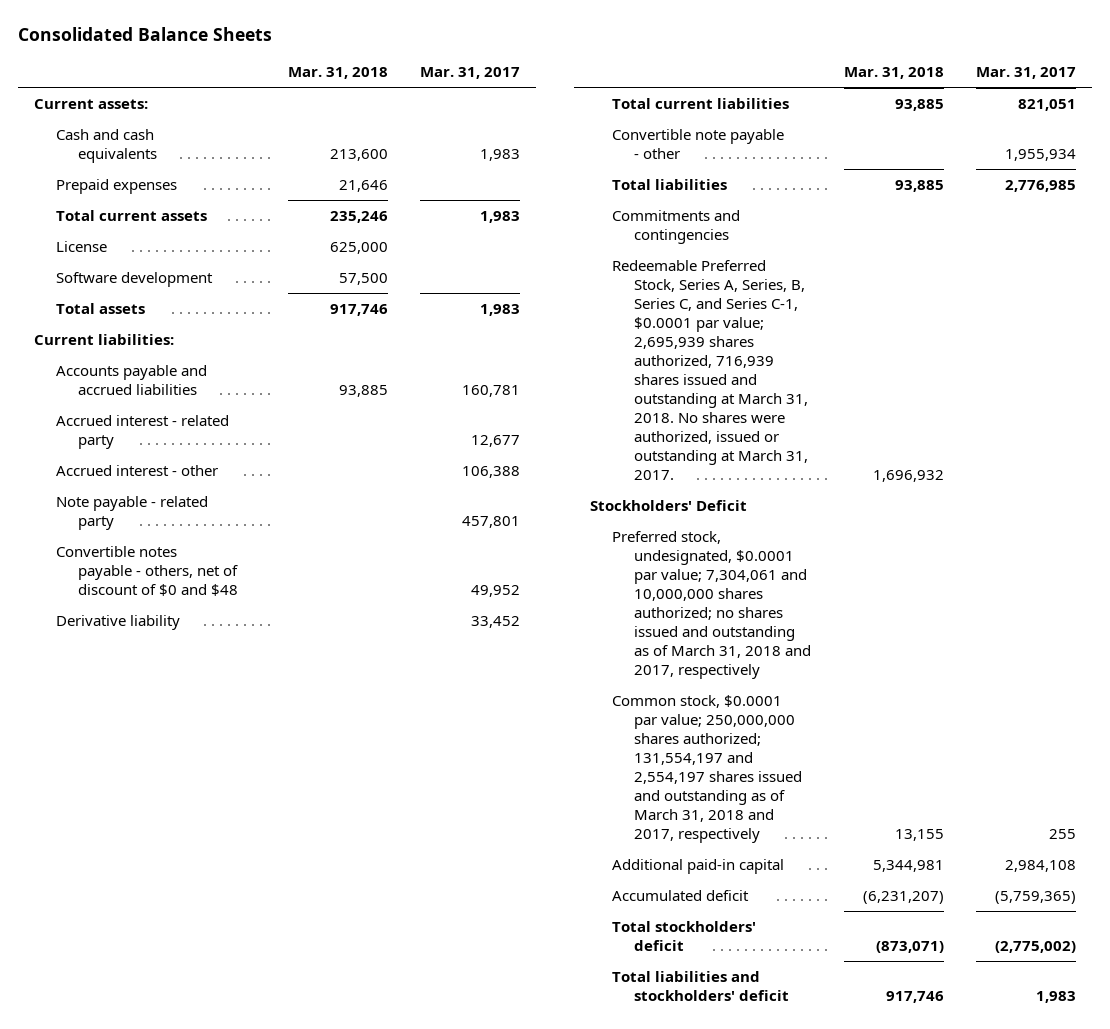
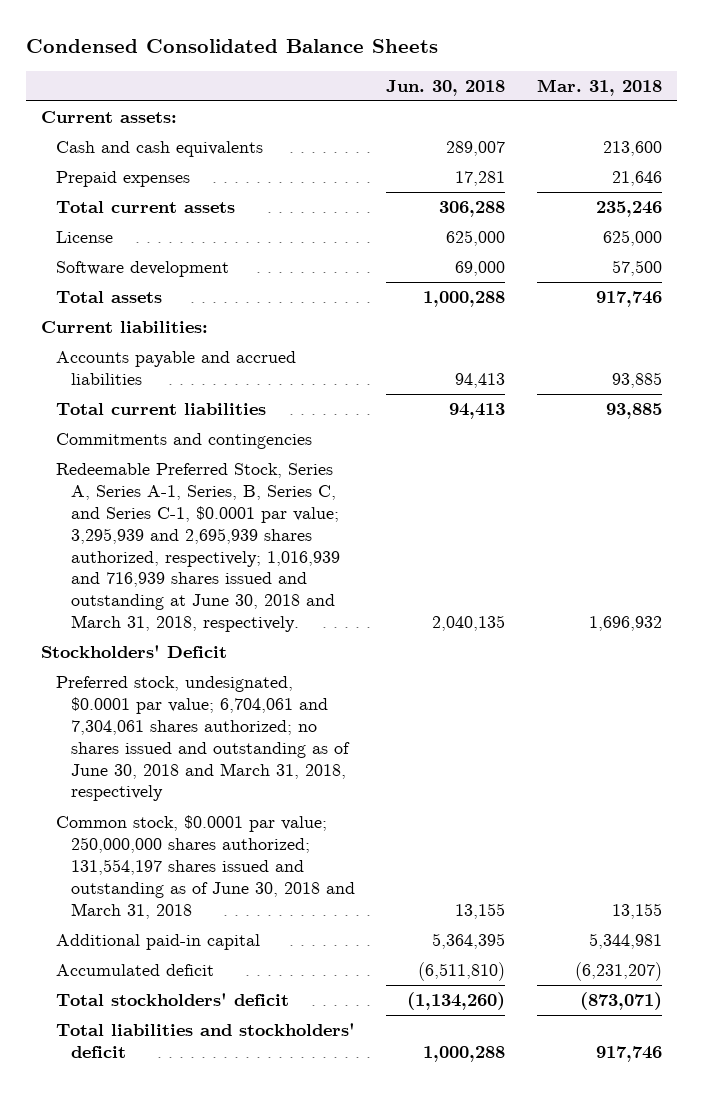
[17,27,272,42] Consolidated Balance Sheets -> [25,39,438,54] Condensed Consolidated Balance Sheets
[419,67,520,80] Mar. 31, 2017 -> none
none -> [386,79,506,96] Jun. 30, 2018
[55,414,229,449] Accrued interest - related party -> none
[55,464,218,476] Accrued interest - other -> none
[55,495,208,530] Note payable - related party -> none
[55,545,239,596] Convertible notes payable - others, net of discount of $0 and $48 -> none
[55,614,180,630] Derivative liability -> none
[612,128,785,159] Convertible note payable - other -> none
[612,178,728,190] Total liabilities -> none
[612,259,809,481] Redeemable Preferred Stock, Series A, Series, B, Series C, and Series C-1, $0.0001 par value; 2,695,939 shares authorized, 716,939 shares issued and outstanding at March 31, 2018. No shares were authorized, issued or outstanding at March 31, 2017. -> [56,463,341,633] Redeemable Preferred Stock, Series A, Series A-1, Series, B, Series C, and Series C-1, $0.0001 par value; 3,295,939 and 2,695,939 shares authorized, respectively; 1,016,939 and 716,939 shares issued and outstanding at June 30, 2018 and March 31, 2018, respectively.
[612,530,812,680] Preferred stock, undesignated, $0.0001 par value; 7,304,061 and 10,000,000 shares authorized; no shares issued and outstanding as of March 31, 2018 and 2017, respectively -> [56,676,351,802] Preferred stock, undesignated, $0.0001 par value; 6,704,061 and 7,304,061 shares authorized; no shares issued and outstanding as of June 30, 2018 and March 31, 2018, respectively
[612,694,803,844] Common stock, $0.0001 par value; 250,000,000 shares authorized; 131,554,197 and 2,554,197 shares issued and outstanding as of March 31, 2018 and 2017, respectively -> [56,815,356,919] Common stock, $0.0001 par value; 250,000,000 shares authorized; 131,554,197 shares issued and outstanding as of June 30, 2018 and March 31, 2018

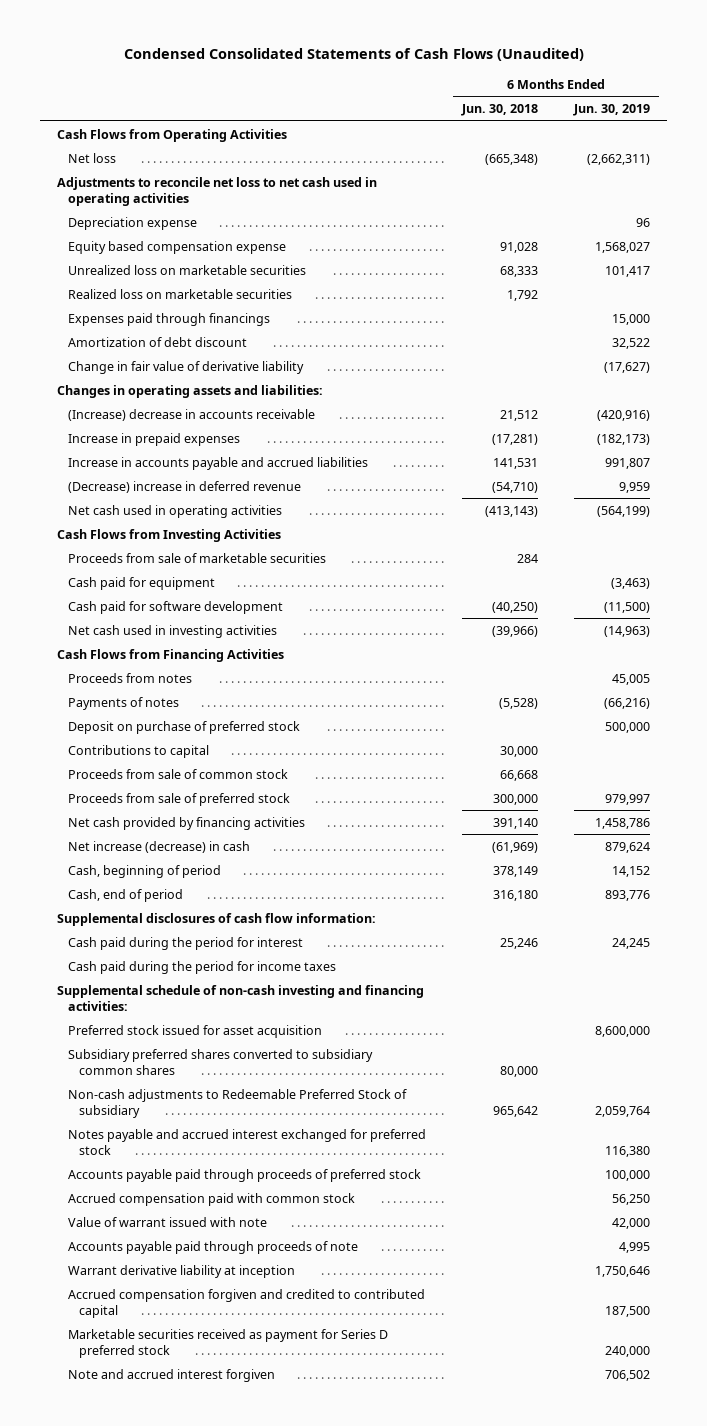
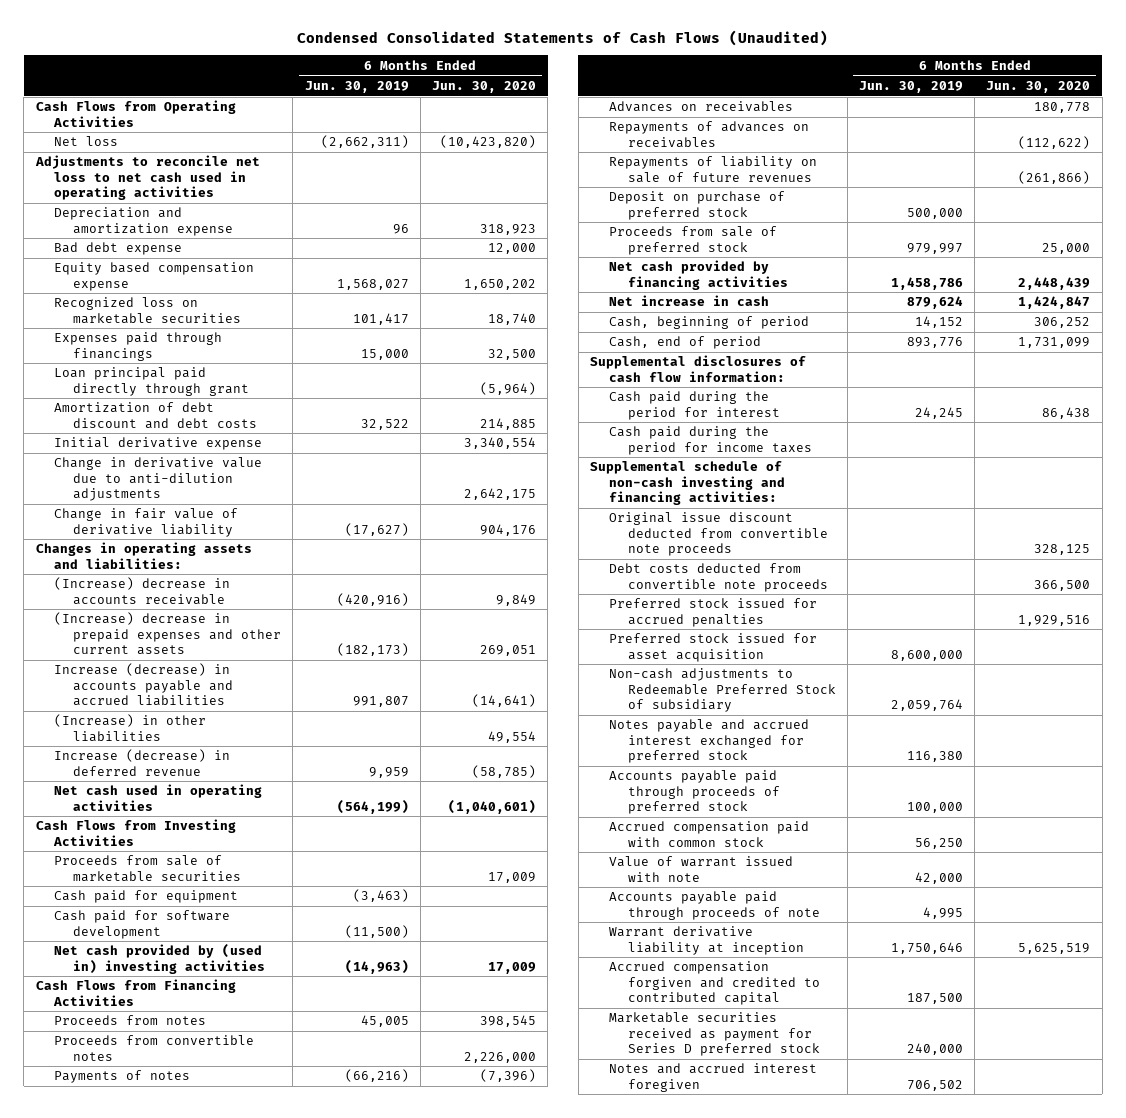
[461,104,539,117] Jun. 30, 2018 -> none
none -> [431,80,536,93] Jun. 30, 2020
[68,216,198,230] Depreciation expense -> [54,207,234,236] Depreciation and amortization expense
none -> [54,242,183,256] Bad debt expense
[68,288,293,299] Realized loss on marketable securities -> none
[68,264,307,275] Unrealized loss on marketable securities -> [54,297,242,324] Recognized loss on marketable securities
none -> [54,367,250,396] Loan principal paid directly through grant
[68,336,248,347] Amortization of debt discount -> [54,402,258,429] Amortization of debt discount and debt costs
none -> [54,437,263,451] Initial derivative expense
none -> [54,457,263,502] Change in derivative value due to anti-dilution adjustments
[68,432,241,446] Increase in prepaid expenses -> [54,612,282,656] (Increase) decrease in prepaid expenses and other current assets
[68,456,369,470] Increase in accounts payable and accrued liabilities -> [54,663,234,707] Increase (decrease) in accounts payable and accrued liabilities
none -> [54,714,207,742] (Increase) in other liabilities
[68,480,302,493] (Decrease) increase in deferred revenue -> [54,749,231,776] Increase (decrease) in deferred revenue
[68,624,278,638] Net cash used in investing activities -> [54,944,266,974] Net cash provided by (used in) investing activities
none -> [54,1035,255,1061] Proceeds from convertible notes
none -> [608,101,793,113] Advances on receivables
none -> [608,121,809,148] Repayments of advances on receivables
none -> [608,156,817,183] Repayments of liability on sale of future revenues
[68,744,210,758] Contributions to capital -> none
[68,768,289,779] Proceeds from sale of common stock -> none
[68,840,251,853] Net increase (decrease) in cash -> [608,295,769,307] Net increase in cash
none -> [608,512,828,557] Original issue discount deducted from convertible note proceeds
none -> [608,563,828,592] Debt costs deducted from convertible note proceeds
none -> [608,598,817,627] Preferred stock issued for accrued penalties
[68,1048,374,1075] Subsidiary preferred shares converted to subsidiary common shares -> none
[68,1368,276,1382] Note and accrued interest forgiven -> [608,1063,817,1092] Notes and accrued interest foregiven

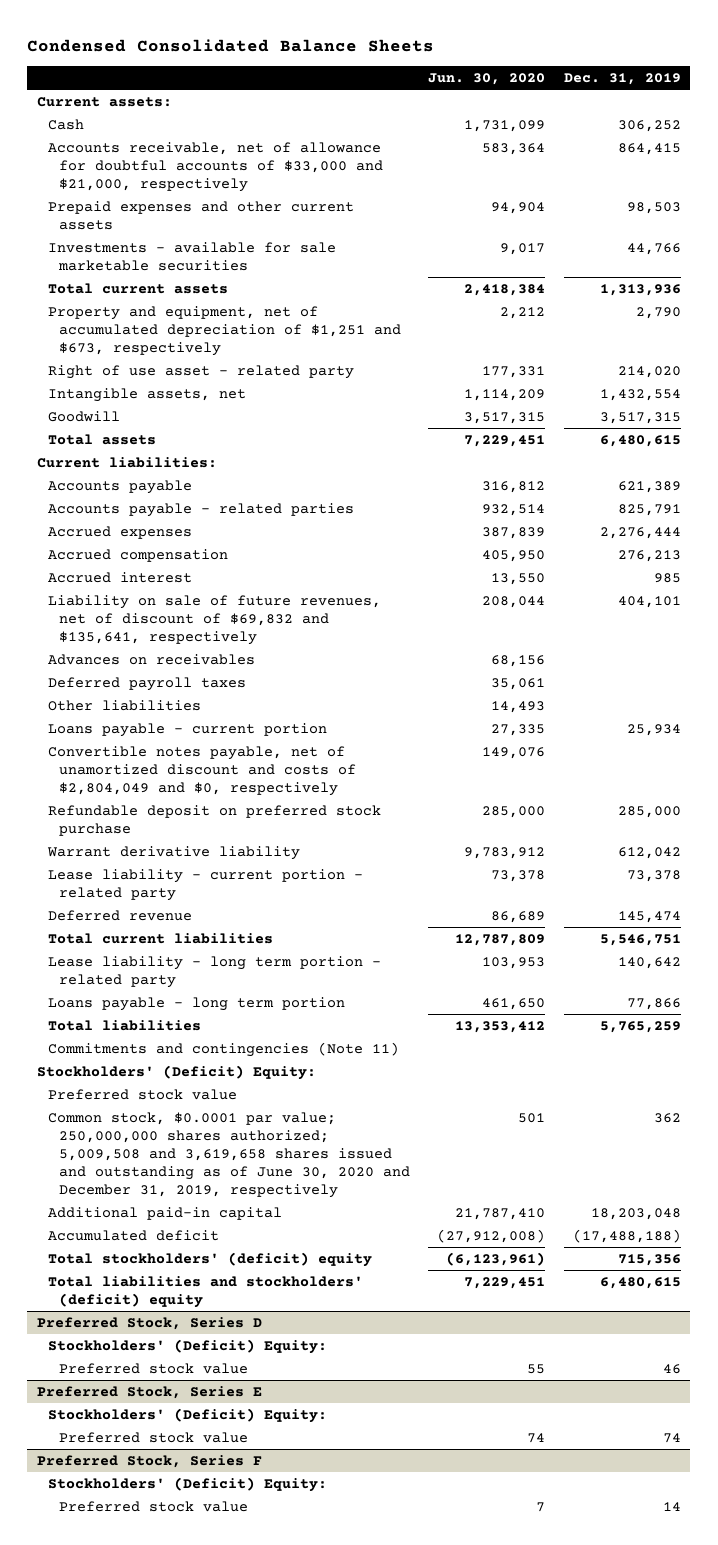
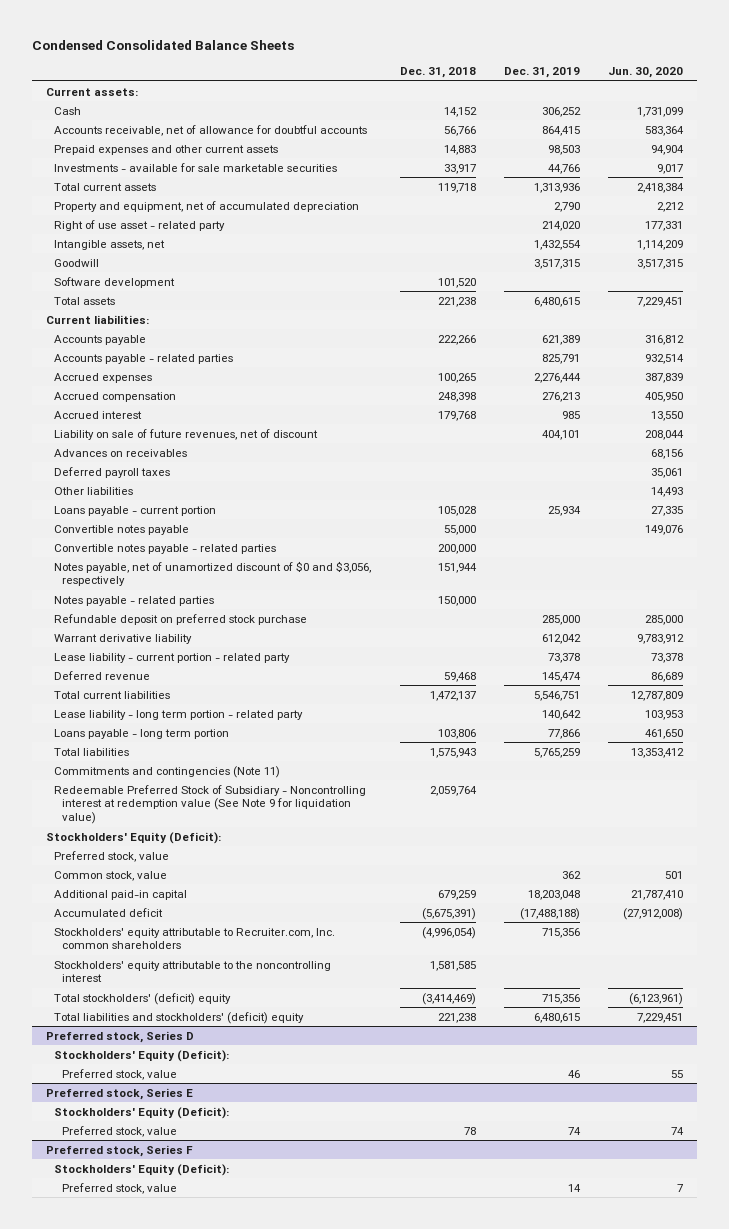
none -> [399,67,476,79] Dec. 31, 2018
[47,141,383,193] Accounts receivable, net of allowance for doubtful accounts of $33,000 and $21,000, respectively -> [54,124,368,136] Accounts receivable, net of allowance for doubtful accounts
[47,305,401,357] Property and equipment, net of accumulated depreciation of $1,251 and $673, respectively -> [54,200,360,212] Property and equipment, net of accumulated depreciation
none -> [54,276,176,288] Software development
[47,594,381,646] Liability on sale of future revenues, net of discount of $69,832 and $135,641, respectively -> [54,428,319,440] Liability on sale of future revenues, net of discount
[47,745,356,797] Convertible notes payable, net of unamortized discount and costs of $2,804,049 and $0, respectively -> [54,524,190,535] Convertible notes payable
none -> [54,543,277,554] Convertible notes payable - related parties
none -> [54,560,372,587] Notes payable, net of unamortized discount of $0 and $3,056, respectively
none -> [54,595,215,606] Notes payable - related parties
none -> [54,784,367,825] Redeemable Preferred Stock of Subsidiary - Noncontrolling interest at redemption value (See Note 9 for liquidation value)
[36,1064,316,1080] Stockholders' (Deficit) Equity: -> [46,831,222,844] Stockholders' Equity (Deficit):
[47,1088,237,1100] Preferred stock value -> [54,850,170,862] Preferred stock, value
[47,1111,410,1199] Common stock, $0.0001 par value; 250,000,000 shares authorized; 5,009,508 and 3,619,658 shares issued and outstanding as of June 30, 2020 and December 31, 2019, respectively -> [54,870,168,881] Common stock, value
none -> [54,927,336,950] Stockholders' equity attributable to Recruiter.com, Inc. common shareholders
none -> [54,960,332,983] Stockholders' equity attributable to the noncontrolling interest
[36,1316,262,1330] Preferred Stock, Series D -> [46,1030,195,1043] Preferred stock, Series D
[47,1338,327,1354] Stockholders' (Deficit) Equity: -> [54,1049,230,1062] Stockholders' Equity (Deficit):
[58,1362,248,1374] Preferred stock value -> [62,1068,178,1080] Preferred stock, value
[36,1385,262,1399] Preferred Stock, Series E -> [46,1087,194,1100] Preferred stock, Series E
[47,1407,327,1423] Stockholders' (Deficit) Equity: -> [54,1106,230,1119] Stockholders' Equity (Deficit):
[58,1431,248,1443] Preferred stock value -> [62,1125,178,1137] Preferred stock, value
[36,1454,262,1468] Preferred Stock, Series F -> [46,1144,194,1157] Preferred stock, Series F
[47,1476,327,1492] Stockholders' (Deficit) Equity: -> [54,1163,230,1176] Stockholders' Equity (Deficit):
[58,1500,248,1512] Preferred stock value -> [62,1182,178,1194] Preferred stock, value

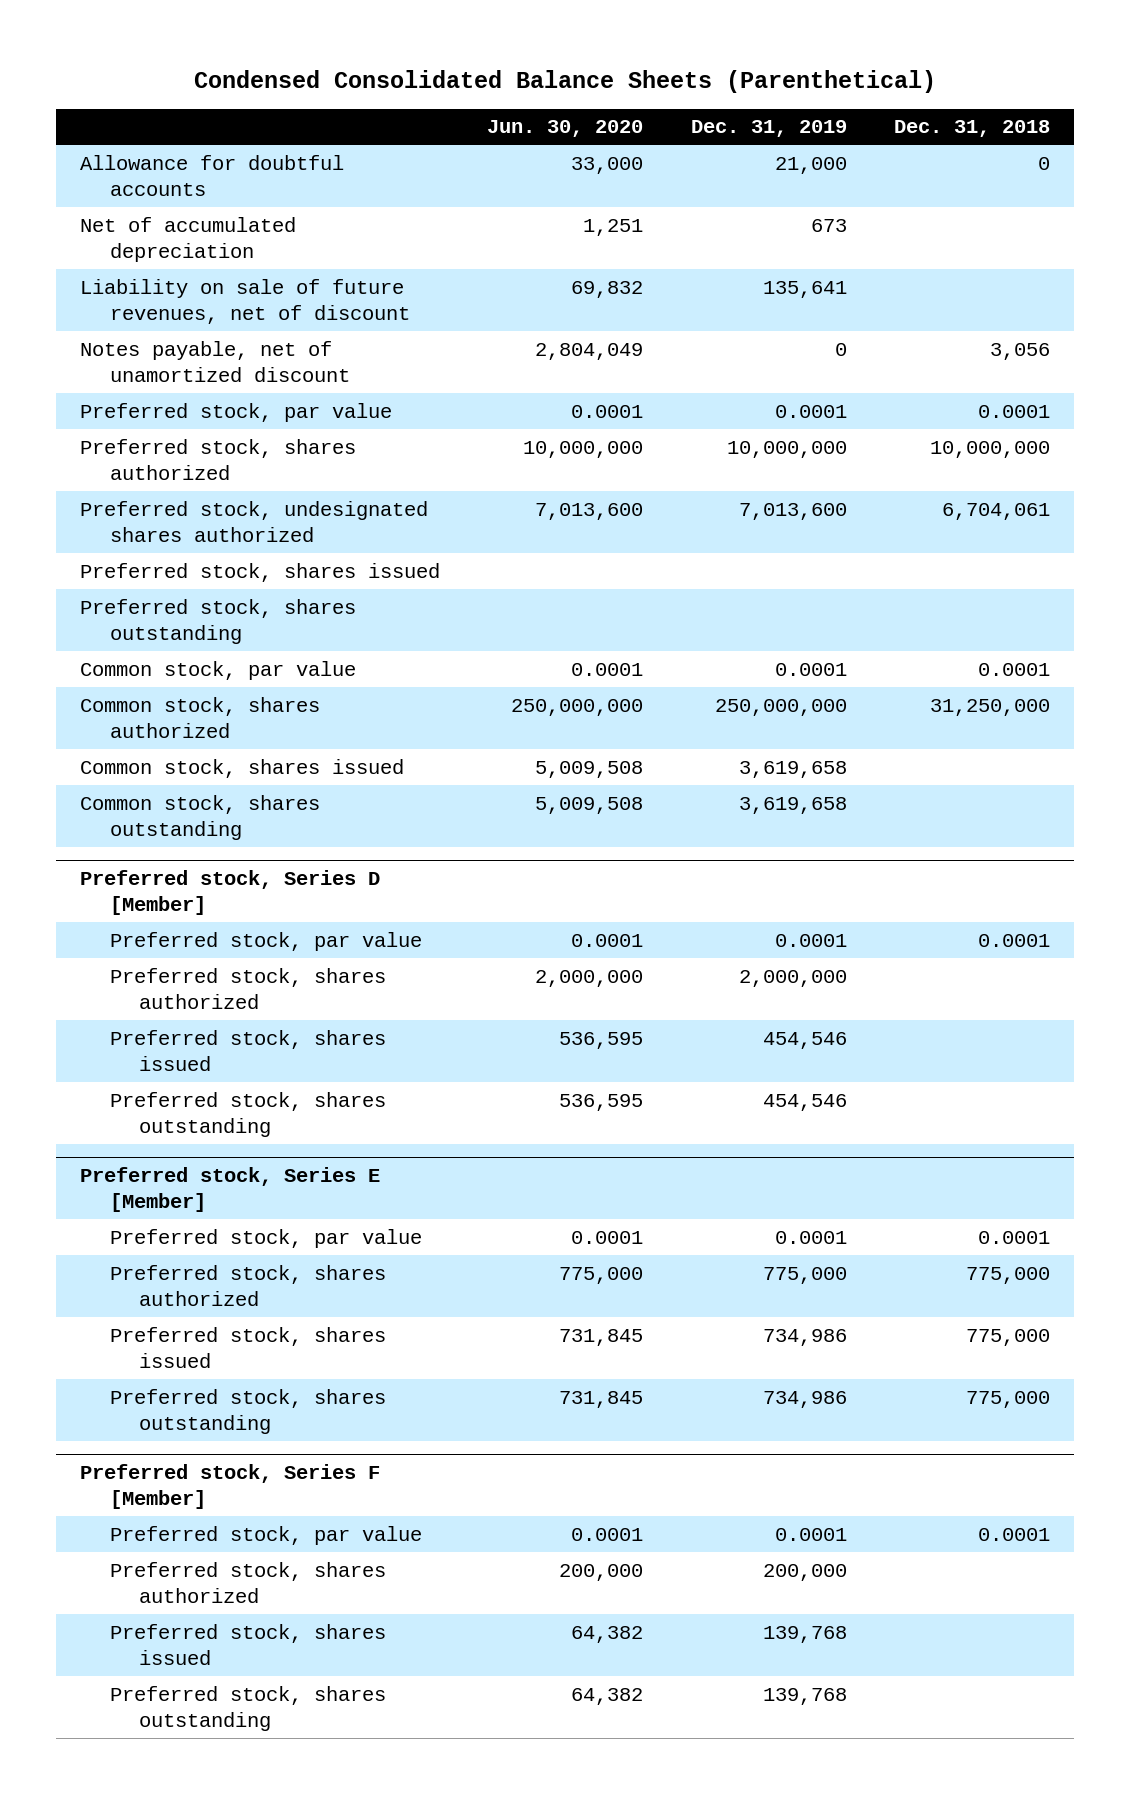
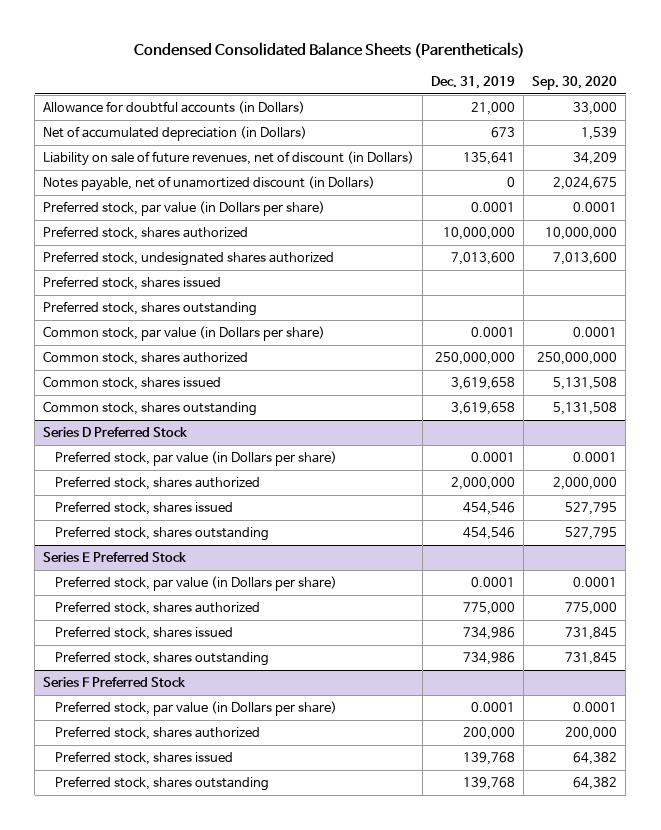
[194,70,937,94] Condensed Consolidated Balance Sheets (Parenthetical) -> [134,42,526,59] Condensed Consolidated Balance Sheets (Parentheticals)
[487,120,644,138] Jun. 30, 2020 -> none
[894,120,1051,138] Dec. 31, 2018 -> none
none -> [532,75,618,90] Sep. 30, 2020
[80,154,345,196] Allowance for doubtful accounts -> [43,101,306,115] Allowance for doubtful accounts (in Dollars)
[80,216,297,262] Net of accumulated depreciation -> [43,126,308,142] Net of accumulated depreciation (in Dollars)
[80,278,410,324] Liability on sale of future revenues, net of discount -> [43,151,415,167] Liability on sale of future revenues, net of discount (in Dollars)
[80,340,350,382] Notes payable, net of unamortized discount -> [43,176,376,192] Notes payable, net of unamortized discount (in Dollars)
[80,402,393,422] Preferred stock, par value -> [43,201,326,217] Preferred stock, par value (in Dollars per share)
[80,660,357,680] Common stock, par value -> [43,326,326,342] Common stock, par value (in Dollars per share)
[80,869,381,915] Preferred stock, Series D [Member] -> [43,427,189,438] Series D Preferred Stock
[109,931,422,951] Preferred stock, par value -> [54,451,337,467] Preferred stock, par value (in Dollars per share)
[80,1166,381,1212] Preferred stock, Series E [Member] -> [43,552,188,563] Series E Preferred Stock
[109,1228,422,1248] Preferred stock, par value -> [54,576,337,592] Preferred stock, par value (in Dollars per share)
[80,1463,381,1509] Preferred stock, Series F [Member] -> [43,677,187,688] Series F Preferred Stock
[109,1525,422,1545] Preferred stock, par value -> [54,701,337,717] Preferred stock, par value (in Dollars per share)

